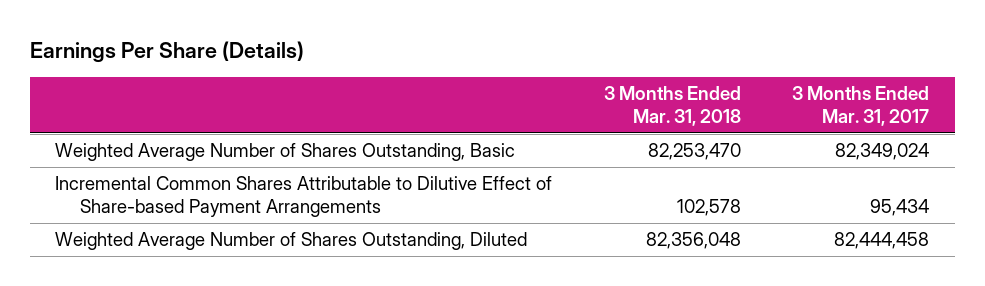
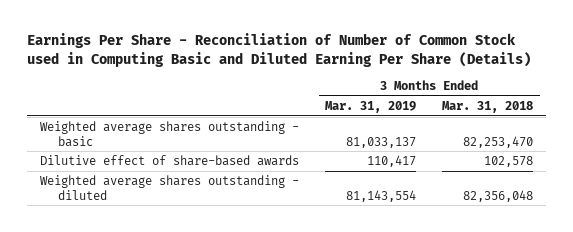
[29,41,304,64] Earnings Per Share (Details) -> [26,33,531,67] Earnings Per Share - Reconciliation of Number of Common Stock used in Computing Basic and Diluted Earning Per Share (Details)
[792,86,930,126] 3 Months Ended Mar. 31, 2017 -> none
none -> [325,100,417,113] Mar. 31, 2019
[55,143,516,162] Weighted Average Number of Shares Outstanding, Basic -> [39,121,299,147] Weighted average shares outstanding - basic
[55,176,553,217] Incremental Common Shares Attributable to Dilutive Effect of Share-based Payment Arrangements -> [39,155,299,167] Dilutive effect of share-based awards
[55,232,528,251] Weighted Average Number of Shares Outstanding, Diluted -> [39,175,299,200] Weighted average shares outstanding - diluted

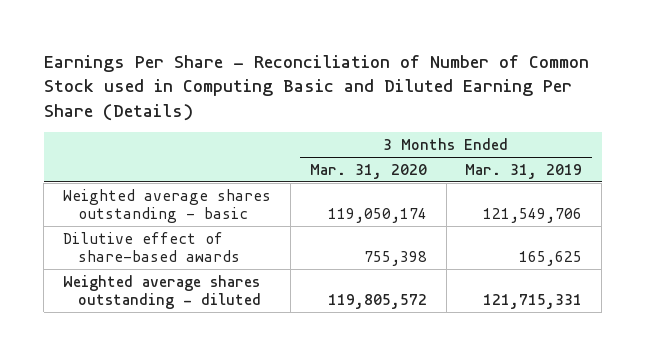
[442,100,534,113] Mar. 31, 2018 -> none
none -> [309,163,427,179] Mar. 31, 2020
[346,136,417,148] 81,033,137 -> [483,208,583,224] 121,549,706
[367,155,417,168] 110,417 -> [519,251,583,267] 165,625
[346,189,417,202] 81,143,554 -> [483,294,583,310] 121,715,331

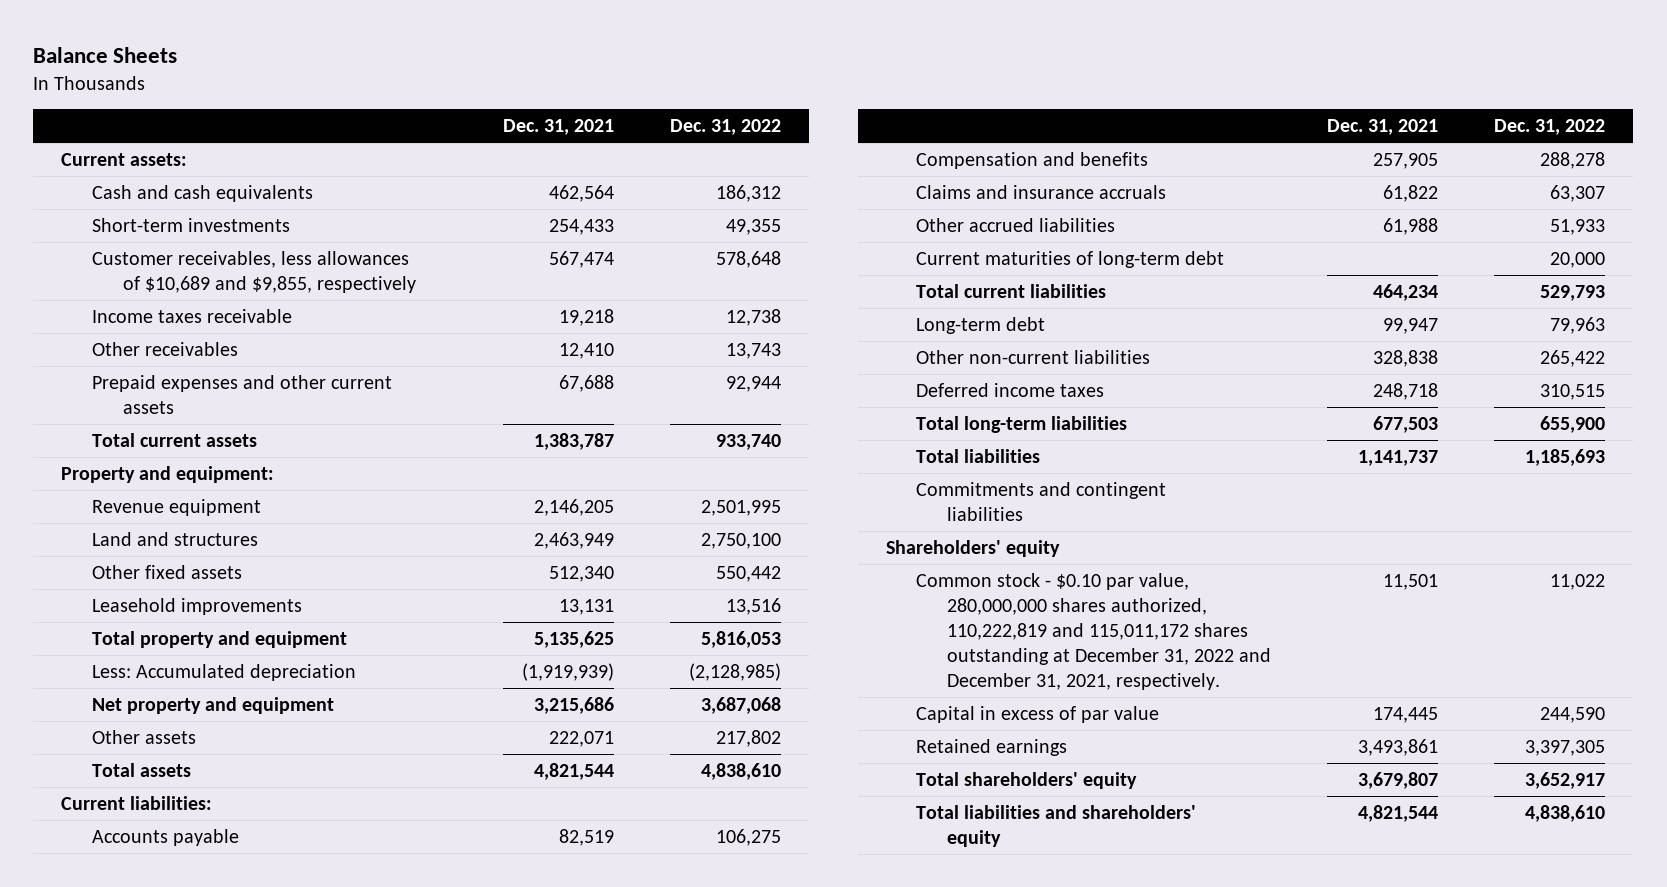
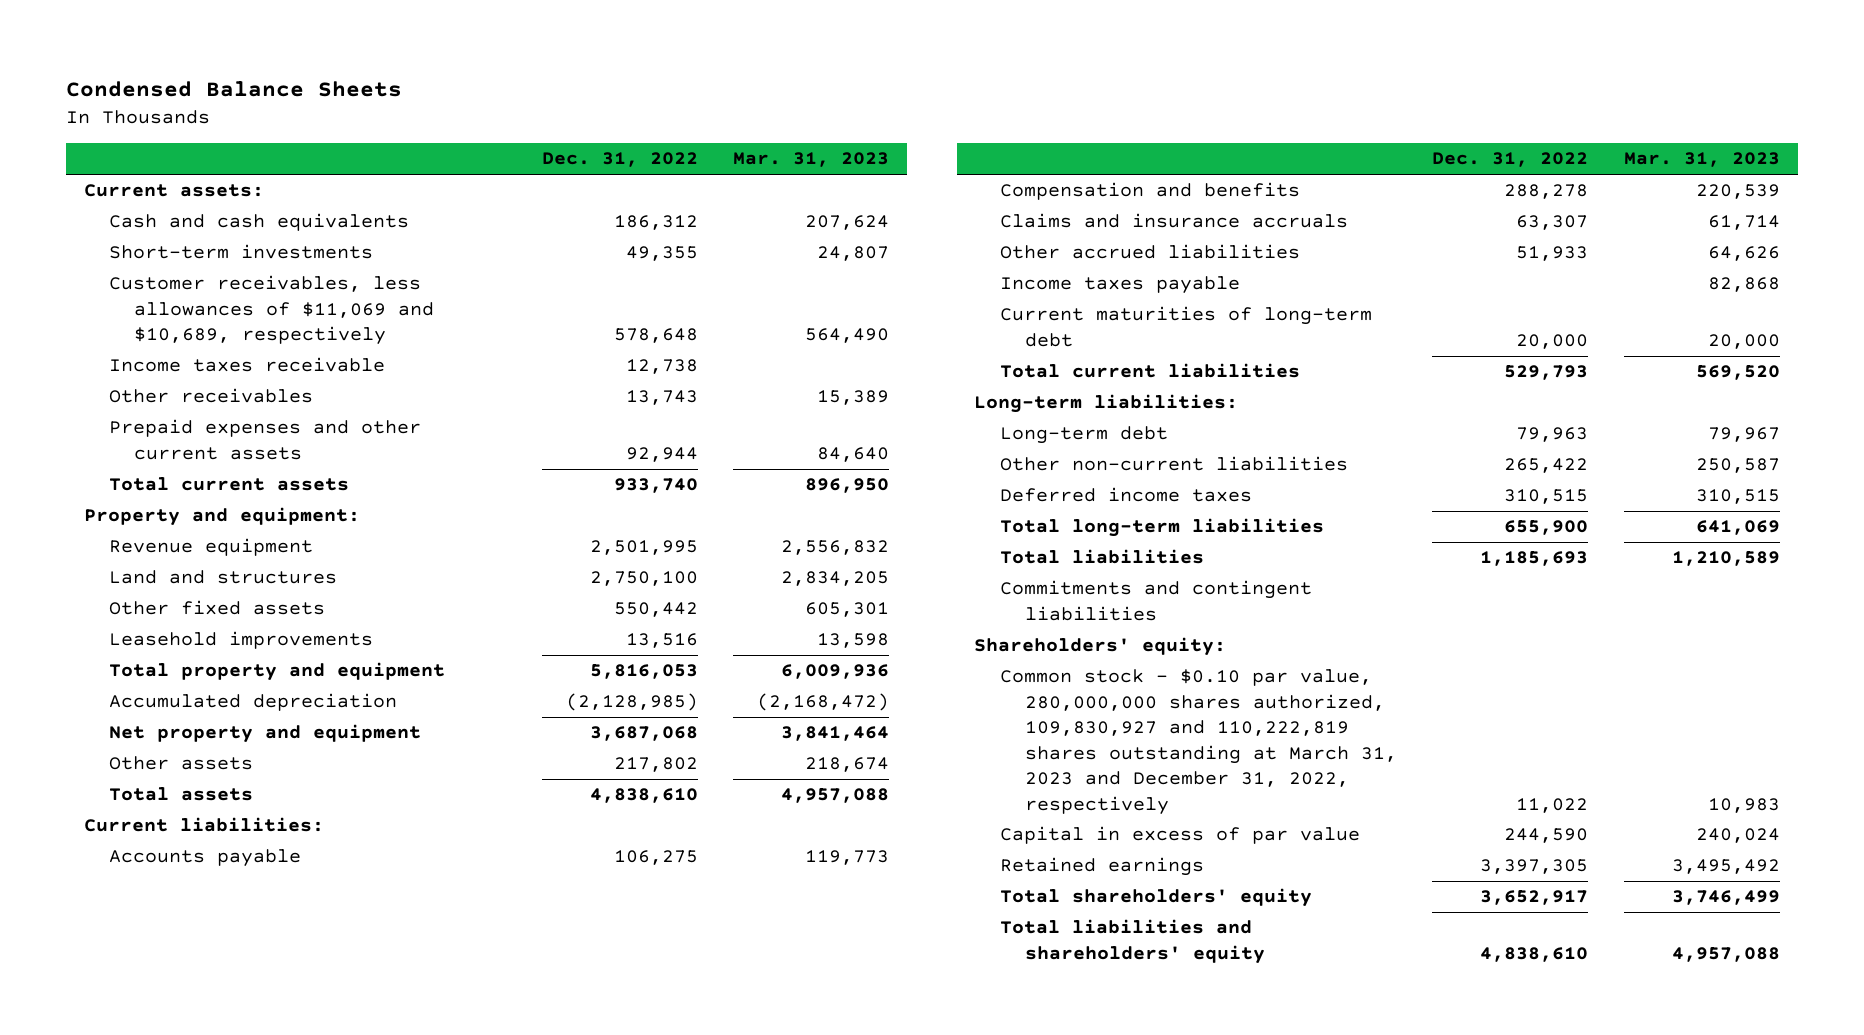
[33,47,178,64] Balance Sheets -> [65,81,402,98] Condensed Balance Sheets
[502,119,614,136] Dec. 31, 2021 -> none
none -> [733,152,890,168] Mar. 31, 2023
[92,251,416,293] Customer receivables, less allowances of $10,689 and $9,855, respectively -> [108,275,434,346] Customer receivables, less allowances of $11,069 and $10,689, respectively
[92,664,357,682] Less: Accumulated depreciation -> [108,693,397,712] Accumulated depreciation
none -> [999,276,1240,295] Income taxes payable
none -> [974,394,1239,414] Long-term liabilities:
[885,540,1060,558] Shareholders' equity -> [974,637,1227,657] Shareholders' equity:
[916,573,1271,690] Common stock - $0.10 par value, 280,000,000 shares authorized, 110,222,819 and 115,011,172 shares outstanding at December 31, 2022 and December 31, 2021, respectively. -> [999,669,1397,815] Common stock - $0.10 par value, 280,000,000 shares authorized, 109,830,927 and 110,222,819 shares outstanding at March 31, 2023 and December 31, 2022, respectively

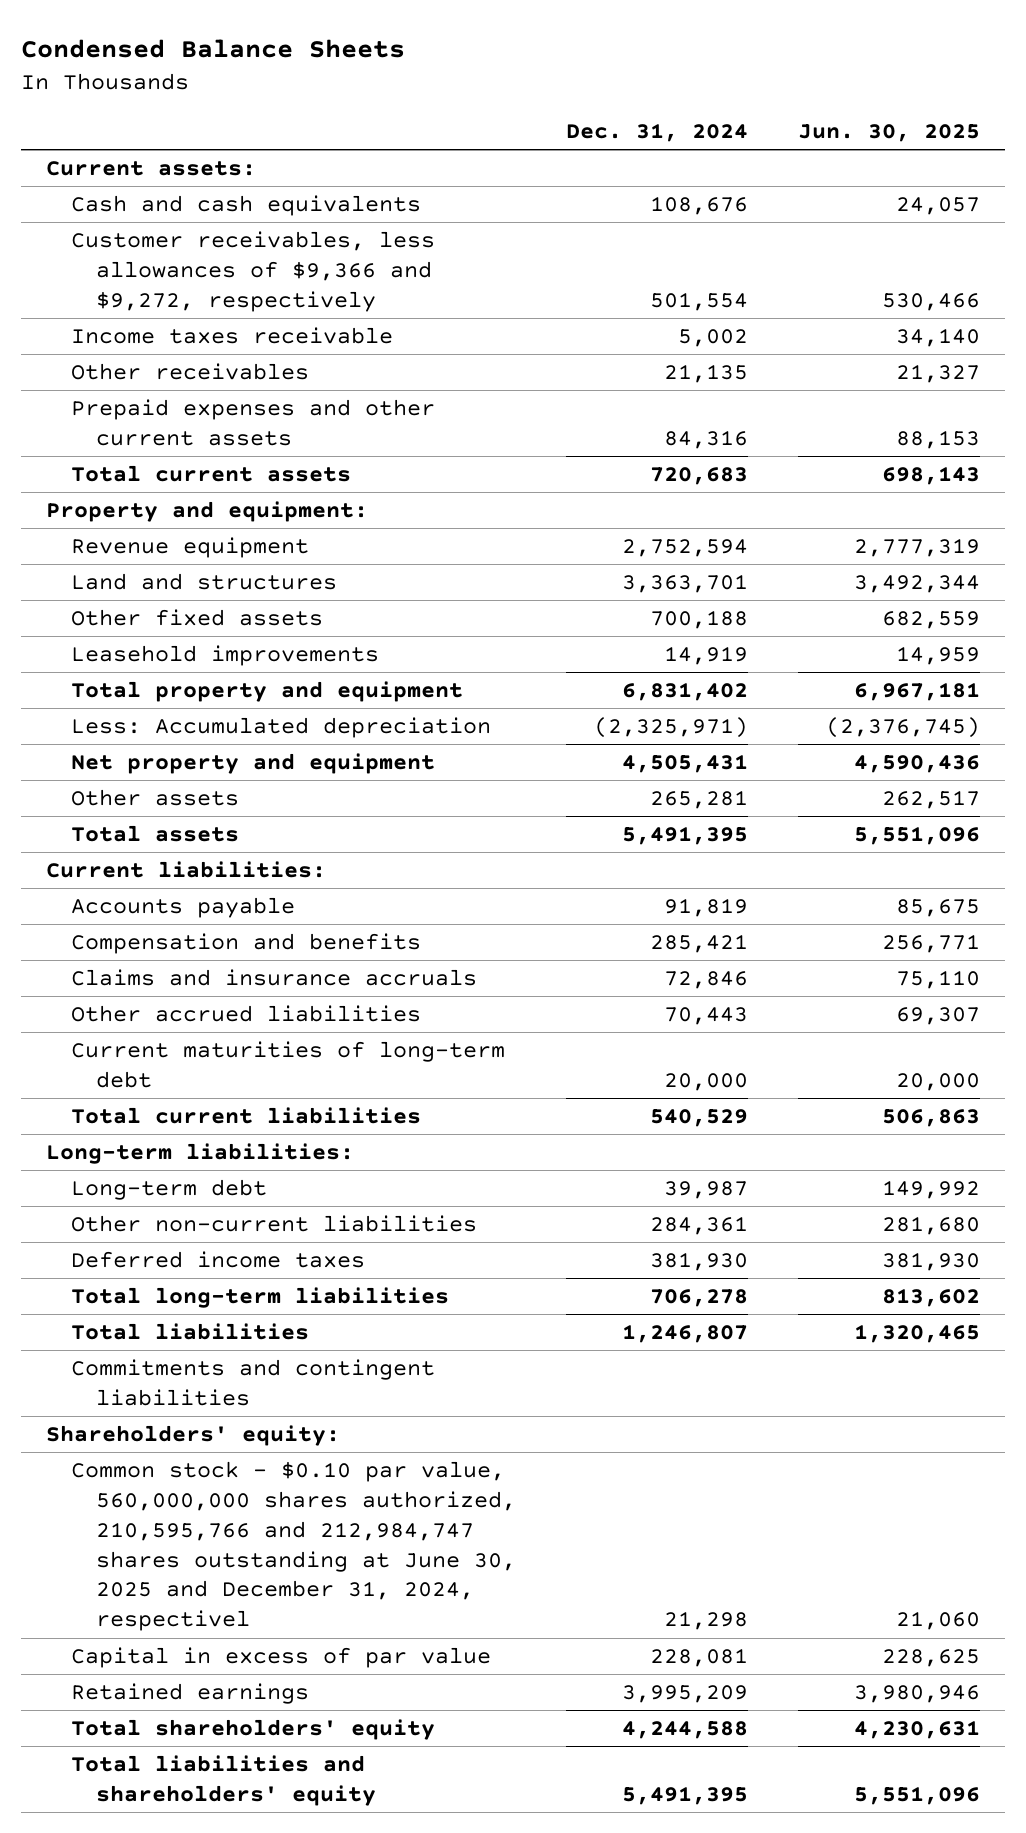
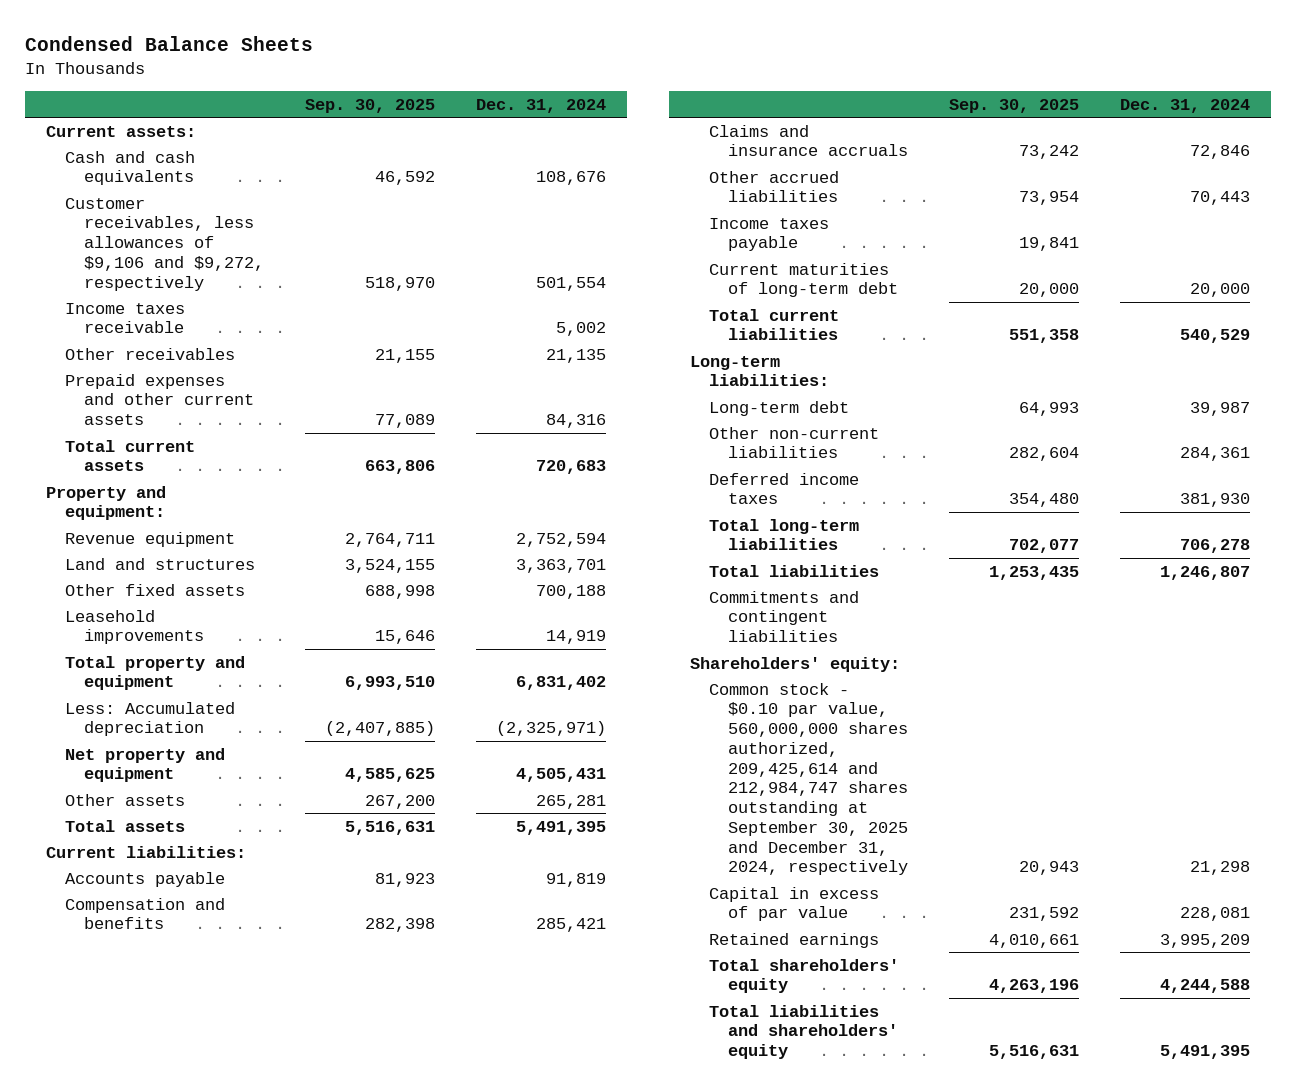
[797,123,980,142] Jun. 30, 2025 -> none
none -> [305,98,436,113] Sep. 30, 2025
[70,231,435,312] Customer receivables, less allowances of $9,366 and $9,272, respectively -> [64,197,265,291] Customer receivables, less allowances of $9,106 and $9,272, respectively
none -> [708,217,829,252] Income taxes payable
[70,1461,516,1632] Common stock - $0.10 par value, 560,000,000 shares authorized, 210,595,766 and 212,984,747 shares outstanding at June 30, 2025 and December 31, 2024, respectivel -> [708,682,909,876] Common stock - $0.10 par value, 560,000,000 shares authorized, 209,425,614 and 212,984,747 shares outstanding at September 30, 2025 and December 31, 2024, respectively

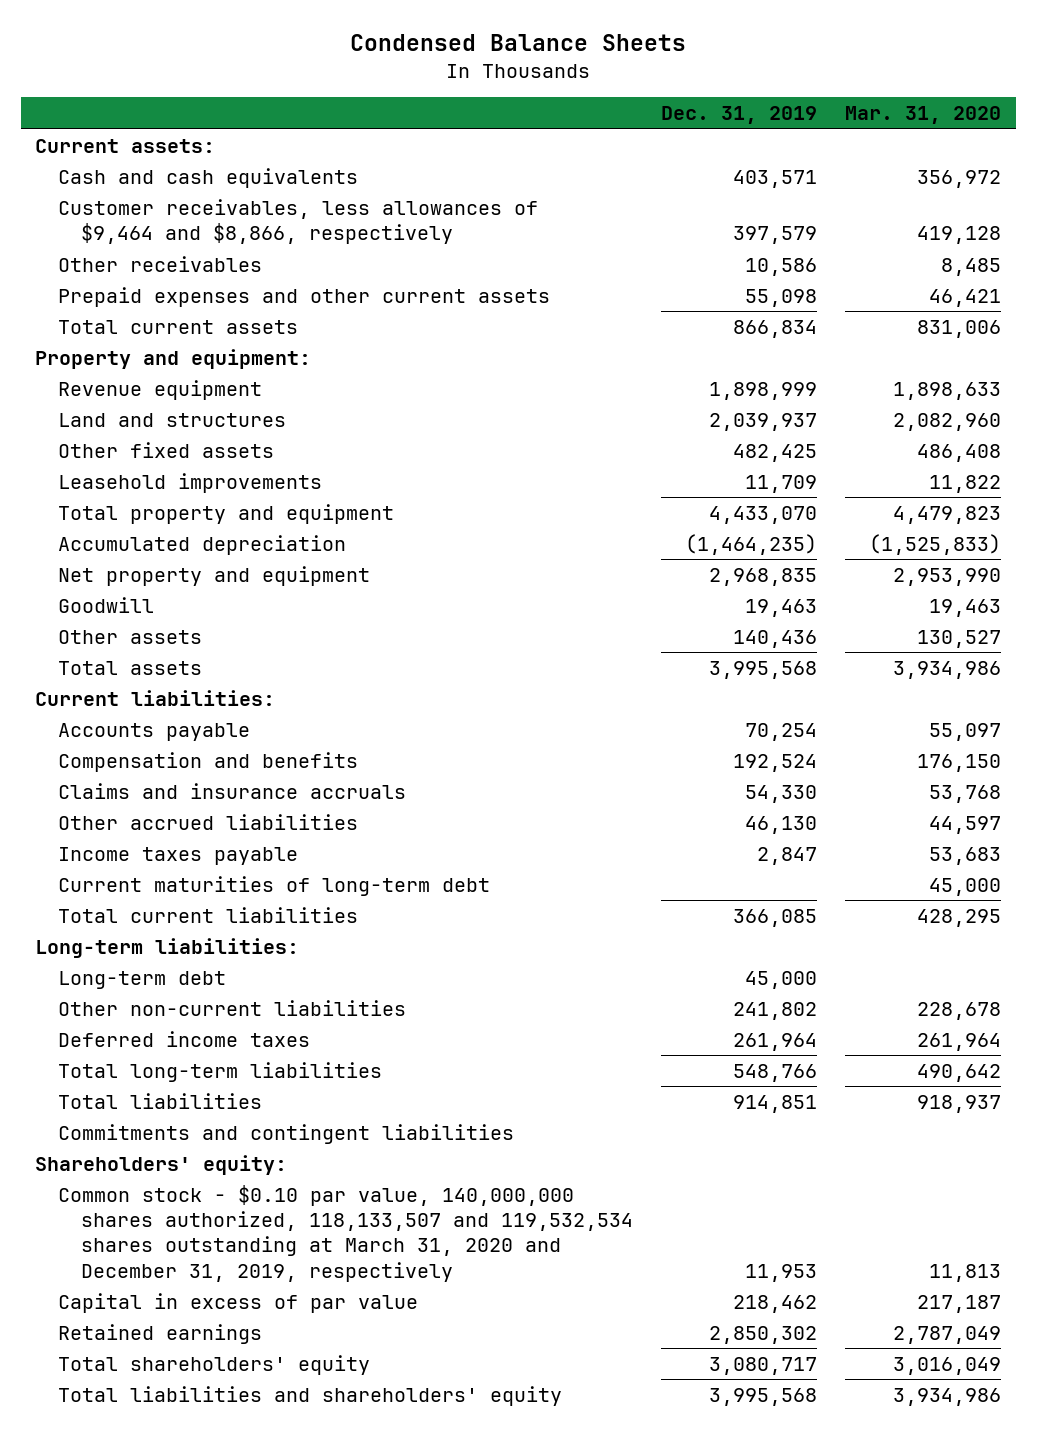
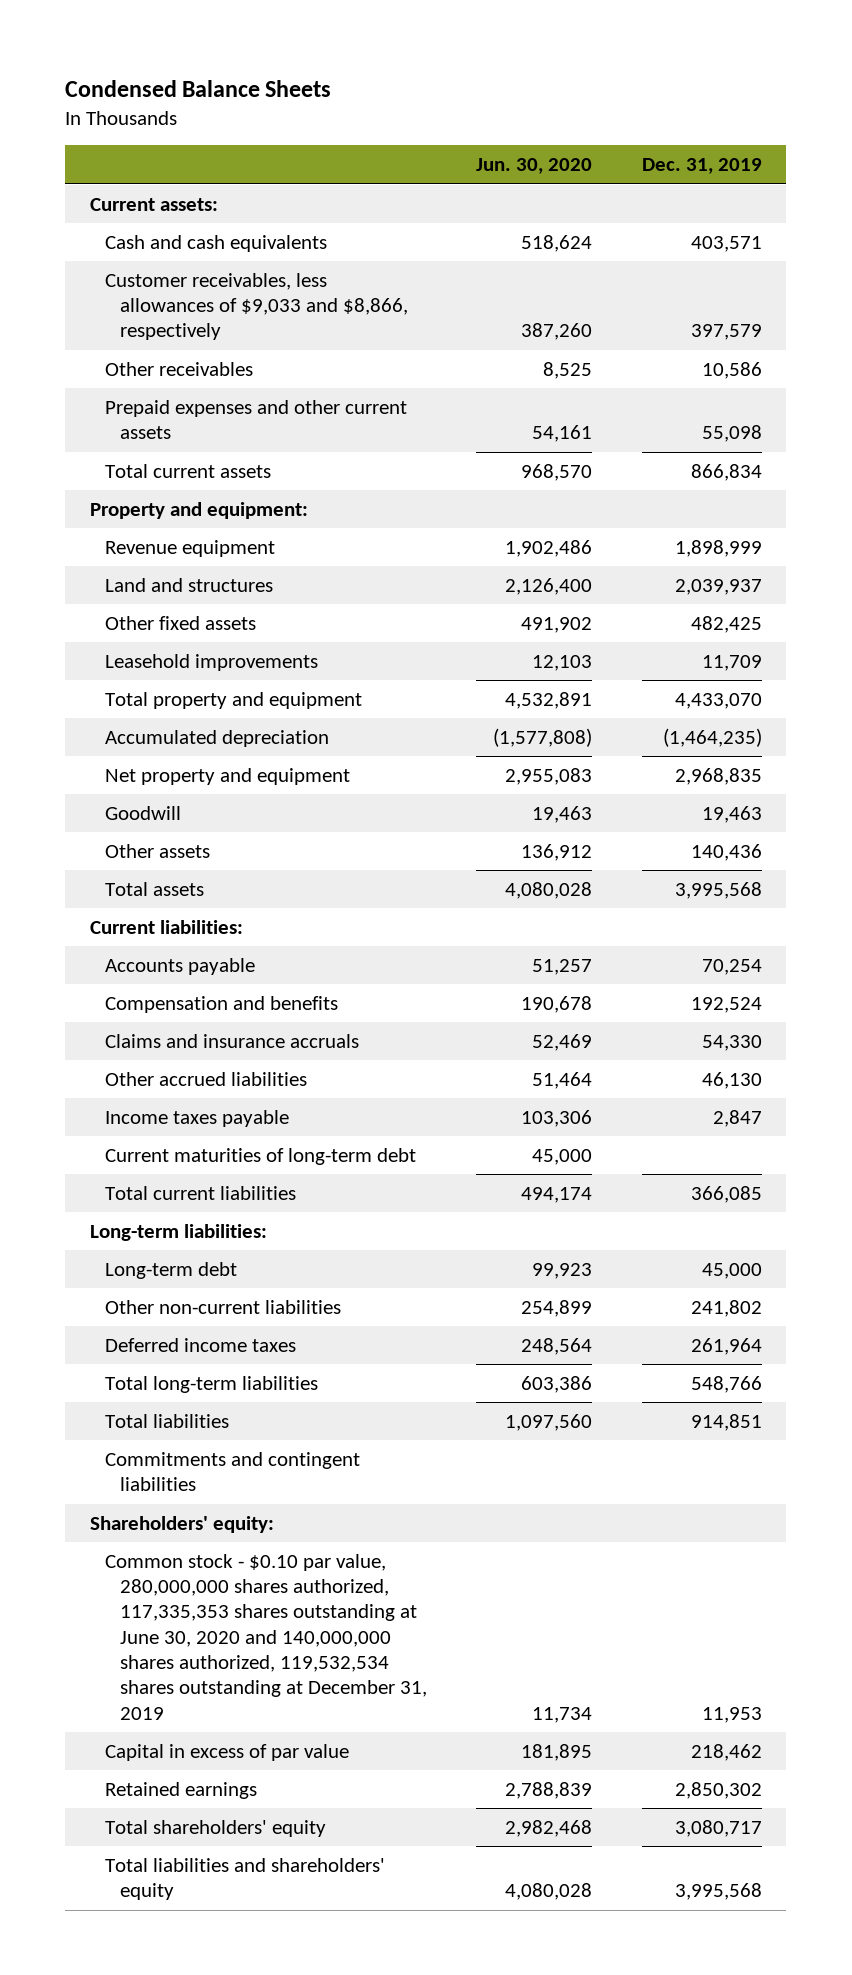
[845,106,1002,125] Mar. 31, 2020 -> none
none -> [476,158,593,175] Jun. 30, 2020
[58,198,539,245] Customer receivables, less allowances of $9,464 and $8,866, respectively -> [104,272,408,341] Customer receivables, less allowances of $9,033 and $8,866, respectively
[58,1184,633,1282] Common stock - $0.10 par value, 140,000,000 shares authorized, 118,133,507 and 119,532,534 shares outstanding at March 31, 2020 and December 31, 2019, respectively -> [104,1553,427,1720] Common stock - $0.10 par value, 280,000,000 shares authorized, 117,335,353 shares outstanding at June 30, 2020 and 140,000,000 shares authorized, 119,532,534 shares outstanding at December 31, 2019

